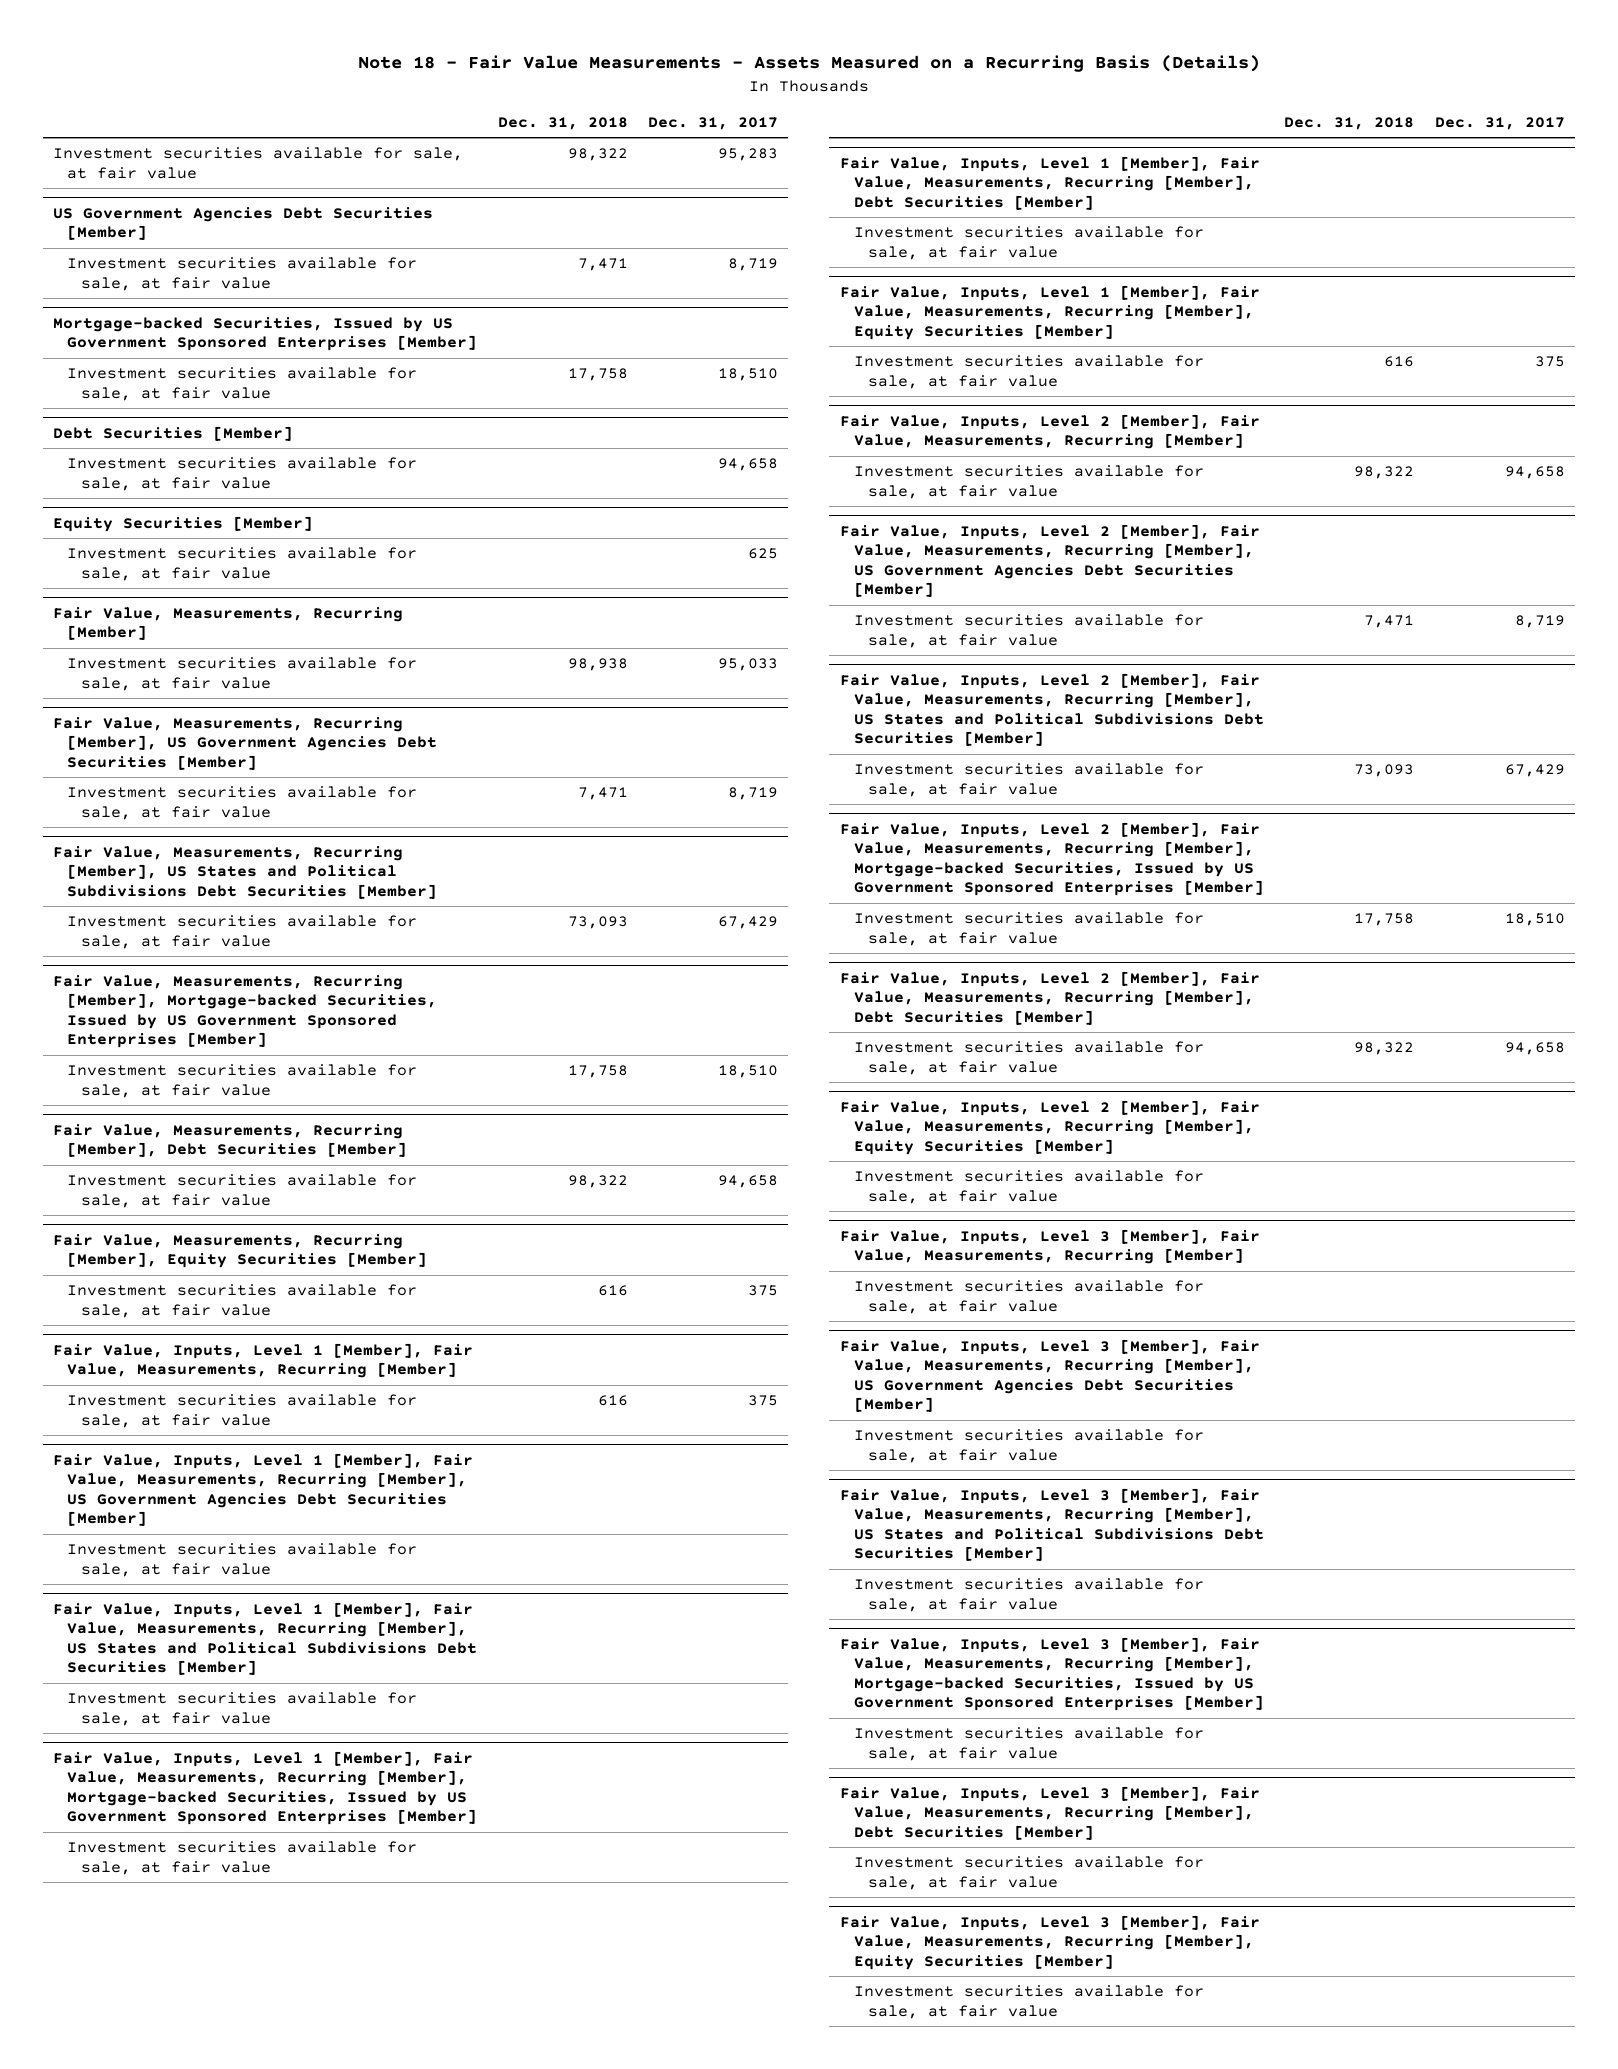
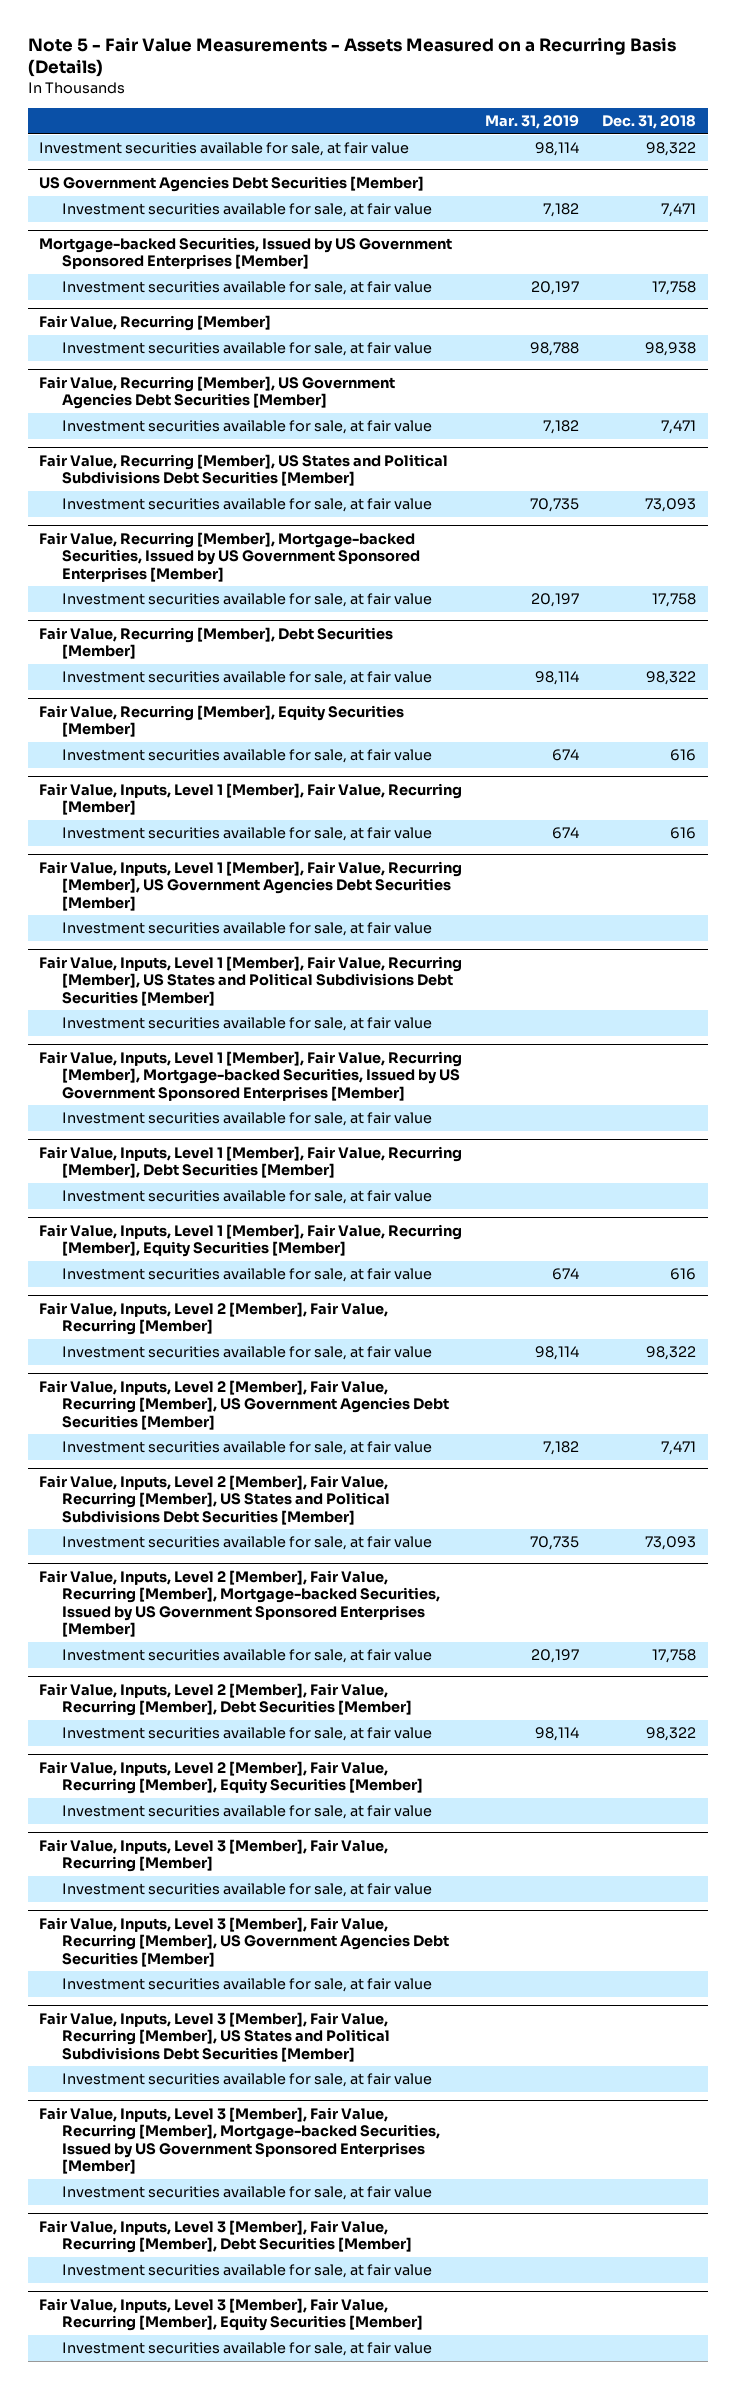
[357,55,1260,73] Note 18 - Fair Value Measurements - Assets Measured on a Recurring Basis (Details) -> [27,36,676,78] Note 5 - Fair Value Measurements - Assets Measured on a Recurring Basis (Details)
[648,116,779,130] Dec. 31, 2017 -> none
none -> [485,115,580,130] Mar. 31, 2019
[52,425,293,441] Debt Securities [Member] -> none
[67,456,418,491] Investment securities available for sale, at fair value -> none
[52,515,313,532] Equity Securities [Member] -> none
[67,546,418,581] Investment securities available for sale, at fair value -> none
[52,606,403,641] Fair Value, Measurements, Recurring [Member] -> [39,315,272,332] Fair Value, Recurring [Member]
[52,716,438,770] Fair Value, Measurements, Recurring [Member], US Government Agencies Debt Securities [Member] -> [39,376,396,410] Fair Value, Recurring [Member], US Government Agencies Debt Securities [Member]
[52,845,438,899] Fair Value, Measurements, Recurring [Member], US States and Political Subdivisions Debt Securities [Member] -> [39,454,449,487] Fair Value, Recurring [Member], US States and Political Subdivisions Debt Securities [Member]
[52,974,438,1049] Fair Value, Measurements, Recurring [Member], Mortgage-backed Securities, Issued by US Government Sponsored Enterprises [Member] -> [39,532,420,582] Fair Value, Recurring [Member], Mortgage-backed Securities, Issued by US Government Sponsored Enterprises [Member]
[52,1123,408,1158] Fair Value, Measurements, Recurring [Member], Debt Securities [Member] -> [39,627,394,660] Fair Value, Recurring [Member], Debt Securities [Member]
[52,1233,428,1269] Fair Value, Measurements, Recurring [Member], Equity Securities [Member] -> [39,705,405,738] Fair Value, Recurring [Member], Equity Securities [Member]
[52,1342,473,1379] Fair Value, Inputs, Level 1 [Member], Fair Value, Measurements, Recurring [Member] -> [39,783,463,816] Fair Value, Inputs, Level 1 [Member], Fair Value, Recurring [Member]
[52,1452,473,1527] Fair Value, Inputs, Level 1 [Member], Fair Value, Measurements, Recurring [Member], US Government Agencies Debt Securities [Member] -> [39,861,463,911] Fair Value, Inputs, Level 1 [Member], Fair Value, Recurring [Member], US Government Agencies Debt Securities [Member]
[52,1601,478,1676] Fair Value, Inputs, Level 1 [Member], Fair Value, Measurements, Recurring [Member], US States and Political Subdivisions Debt Securities [Member] -> [39,956,463,1006] Fair Value, Inputs, Level 1 [Member], Fair Value, Recurring [Member], US States and Political Subdivisions Debt Securities [Member]
[52,1750,478,1826] Fair Value, Inputs, Level 1 [Member], Fair Value, Measurements, Recurring [Member], Mortgage-backed Securities, Issued by US Government Sponsored Enterprises [Member] -> [39,1051,463,1101] Fair Value, Inputs, Level 1 [Member], Fair Value, Recurring [Member], Mortgage-backed Securities, Issued by US Government Sponsored Enterprises [Member]
[839,155,1260,210] Fair Value, Inputs, Level 1 [Member], Fair Value, Measurements, Recurring [Member], Debt Securities [Member] -> [39,1146,463,1179] Fair Value, Inputs, Level 1 [Member], Fair Value, Recurring [Member], Debt Securities [Member]
[839,284,1260,340] Fair Value, Inputs, Level 1 [Member], Fair Value, Measurements, Recurring [Member], Equity Securities [Member] -> [39,1224,463,1258] Fair Value, Inputs, Level 1 [Member], Fair Value, Recurring [Member], Equity Securities [Member]
[839,413,1260,450] Fair Value, Inputs, Level 2 [Member], Fair Value, Measurements, Recurring [Member] -> [39,1302,389,1336] Fair Value, Inputs, Level 2 [Member], Fair Value, Recurring [Member]
[839,523,1260,598] Fair Value, Inputs, Level 2 [Member], Fair Value, Measurements, Recurring [Member], US Government Agencies Debt Securities [Member] -> [39,1380,449,1430] Fair Value, Inputs, Level 2 [Member], Fair Value, Recurring [Member], US Government Agencies Debt Securities [Member]
[839,672,1264,747] Fair Value, Inputs, Level 2 [Member], Fair Value, Measurements, Recurring [Member], US States and Political Subdivisions Debt Securities [Member] -> [39,1475,390,1525] Fair Value, Inputs, Level 2 [Member], Fair Value, Recurring [Member], US States and Political Subdivisions Debt Securities [Member]
[839,821,1264,897] Fair Value, Inputs, Level 2 [Member], Fair Value, Measurements, Recurring [Member], Mortgage-backed Securities, Issued by US Government Sponsored Enterprises [Member] -> [39,1570,440,1638] Fair Value, Inputs, Level 2 [Member], Fair Value, Recurring [Member], Mortgage-backed Securities, Issued by US Government Sponsored Enterprises [Member]
[839,970,1260,1025] Fair Value, Inputs, Level 2 [Member], Fair Value, Measurements, Recurring [Member], Debt Securities [Member] -> [39,1683,412,1717] Fair Value, Inputs, Level 2 [Member], Fair Value, Recurring [Member], Debt Securities [Member]
[839,1099,1260,1155] Fair Value, Inputs, Level 2 [Member], Fair Value, Measurements, Recurring [Member], Equity Securities [Member] -> [39,1761,423,1795] Fair Value, Inputs, Level 2 [Member], Fair Value, Recurring [Member], Equity Securities [Member]
[839,1228,1260,1265] Fair Value, Inputs, Level 3 [Member], Fair Value, Measurements, Recurring [Member] -> [39,1839,389,1873] Fair Value, Inputs, Level 3 [Member], Fair Value, Recurring [Member]
[839,1338,1260,1413] Fair Value, Inputs, Level 3 [Member], Fair Value, Measurements, Recurring [Member], US Government Agencies Debt Securities [Member] -> [39,1917,449,1967] Fair Value, Inputs, Level 3 [Member], Fair Value, Recurring [Member], US Government Agencies Debt Securities [Member]
[839,1487,1264,1562] Fair Value, Inputs, Level 3 [Member], Fair Value, Measurements, Recurring [Member], US States and Political Subdivisions Debt Securities [Member] -> [39,2012,390,2062] Fair Value, Inputs, Level 3 [Member], Fair Value, Recurring [Member], US States and Political Subdivisions Debt Securities [Member]
[839,1636,1264,1712] Fair Value, Inputs, Level 3 [Member], Fair Value, Measurements, Recurring [Member], Mortgage-backed Securities, Issued by US Government Sponsored Enterprises [Member] -> [39,2107,440,2175] Fair Value, Inputs, Level 3 [Member], Fair Value, Recurring [Member], Mortgage-backed Securities, Issued by US Government Sponsored Enterprises [Member]
[839,1785,1260,1840] Fair Value, Inputs, Level 3 [Member], Fair Value, Measurements, Recurring [Member], Debt Securities [Member] -> [39,2220,412,2254] Fair Value, Inputs, Level 3 [Member], Fair Value, Recurring [Member], Debt Securities [Member]
[839,1914,1260,1970] Fair Value, Inputs, Level 3 [Member], Fair Value, Measurements, Recurring [Member], Equity Securities [Member] -> [39,2298,423,2332] Fair Value, Inputs, Level 3 [Member], Fair Value, Recurring [Member], Equity Securities [Member]

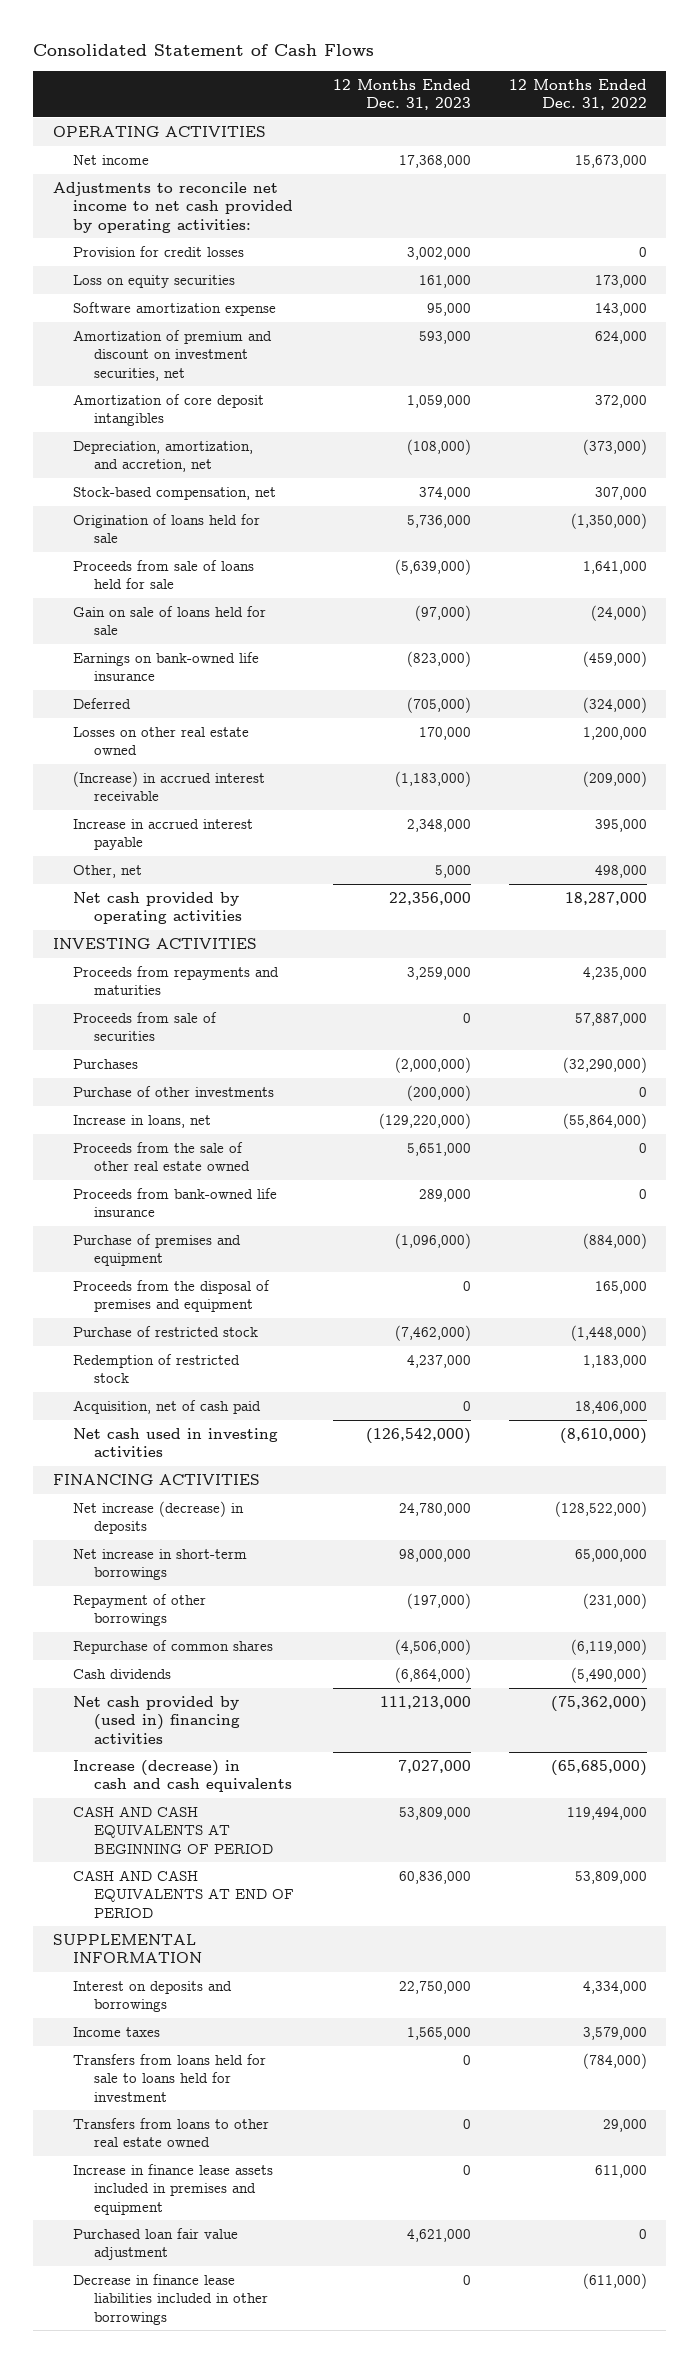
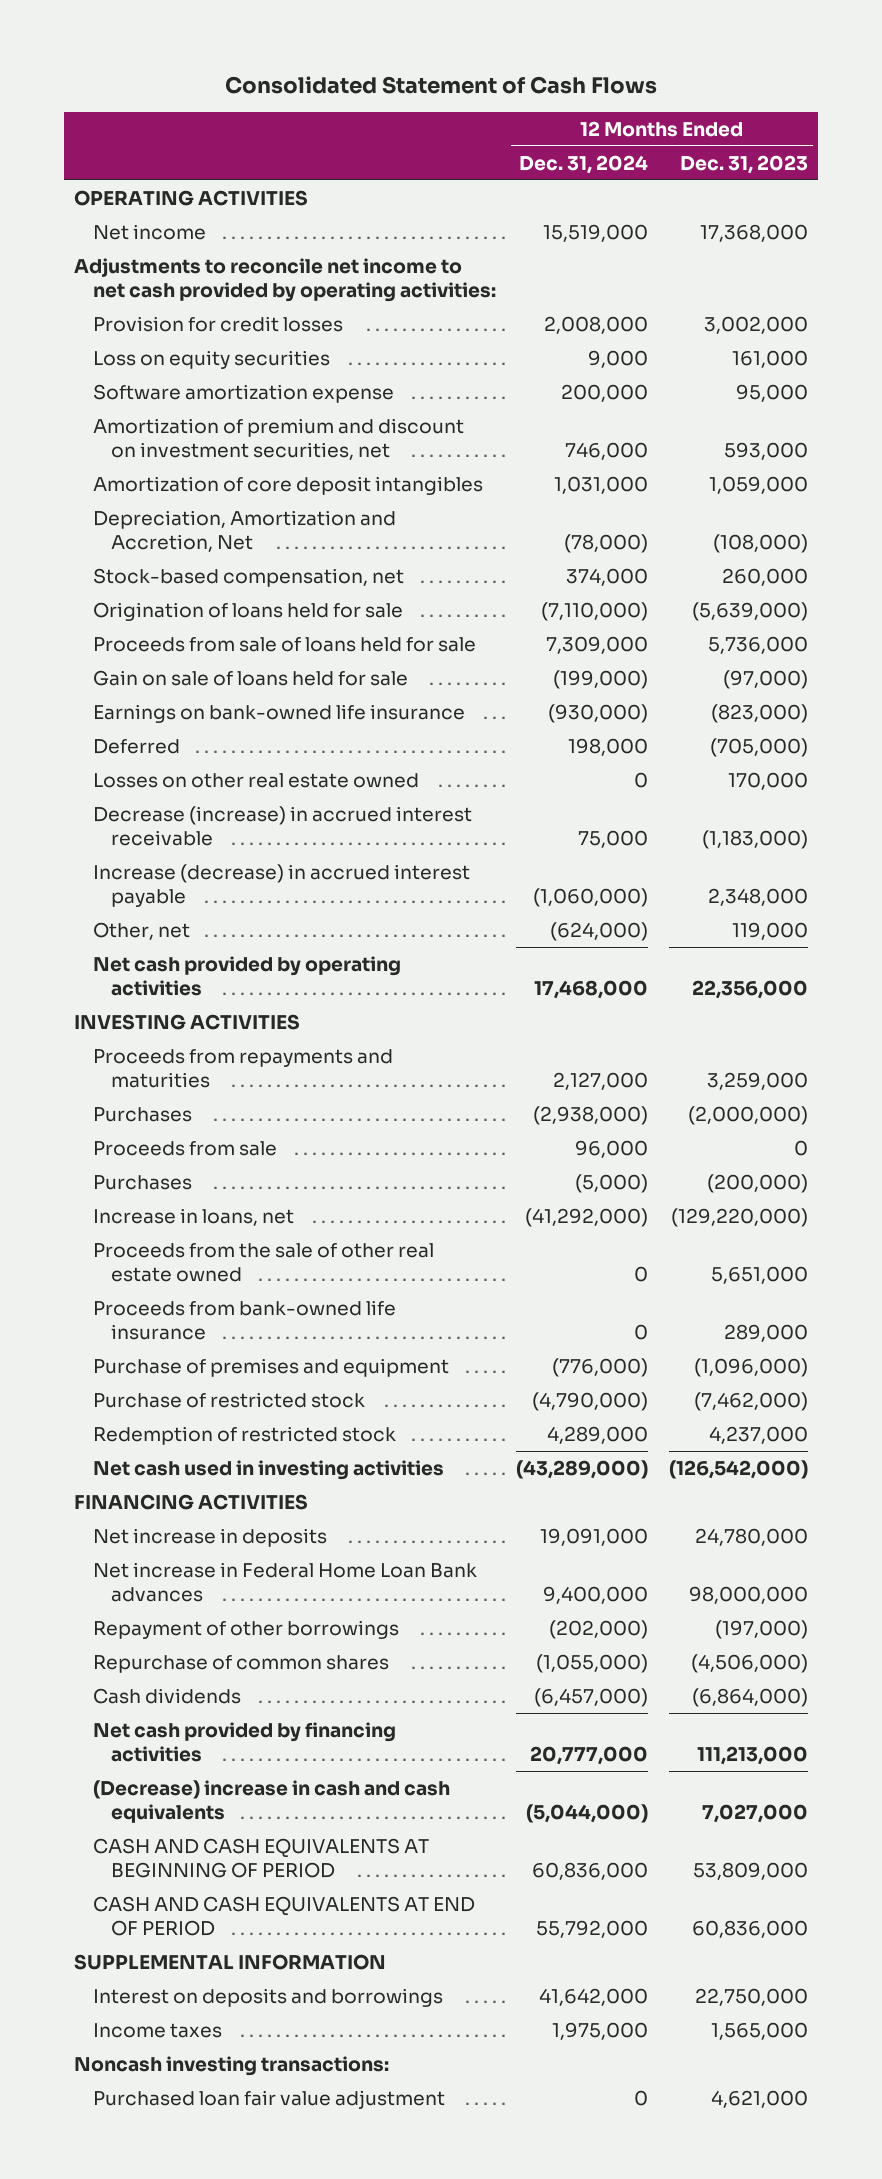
[509,78,648,111] 12 Months Ended Dec. 31, 2022 -> none
none -> [519,154,649,174] Dec. 31, 2024
[73,440,254,473] Depreciation, amortization, and accretion, net -> [92,509,396,552] Depreciation, Amortization and Accretion, Net
[418,486,471,500] 374,000 -> [721,567,808,586] 260,000
[406,514,471,528] 5,736,000 -> [691,601,808,621] (5,639,000)
[394,558,471,575] (5,639,000) -> [707,635,808,654] 5,736,000
[73,770,266,802] (Increase) in accrued interest receivable -> [92,805,472,846] Decrease (increase) in accrued interest receivable
[73,818,254,851] Increase in accrued interest payable -> [92,863,470,907] Increase (decrease) in accrued interest payable
[434,864,471,878] 5,000 -> [731,921,808,940] 119,000
[73,1011,218,1042] Proceeds from sale of securities -> none
none -> [92,1140,277,1156] Proceeds from sale
[73,1085,275,1097] Purchase of other investments -> [92,1174,192,1190] Purchases
[73,1279,271,1313] Proceeds from the disposal of premises and equipment -> none
[73,1399,262,1414] Acquisition, net of cash paid -> none
[73,1548,248,1581] Net increase in short-term borrowings -> none
[73,1500,245,1535] Net increase (decrease) in deposits -> [92,1527,327,1547] Net increase in deposits
none -> [92,1561,477,1602] Net increase in Federal Home Loan Bank advances
[73,1695,241,1744] Net cash provided by (used in) financing activities -> [92,1721,396,1762] Net cash provided by financing activities
[73,1759,293,1793] Increase (decrease) in cash and cash equivalents -> [92,1779,450,1823] (Decrease) increase in cash and cash equivalents
[73,2053,267,2102] Transfers from loans held for sale to loans held for investment -> none
[73,2117,270,2148] Transfers from loans to other real estate owned -> none
[73,2163,274,2215] Increase in finance lease assets included in premises and equipment -> none
none -> [74,2055,390,2076] Noncash investing transactions:
[73,2273,269,2325] Decrease in finance lease liabilities included in other borrowings -> none

